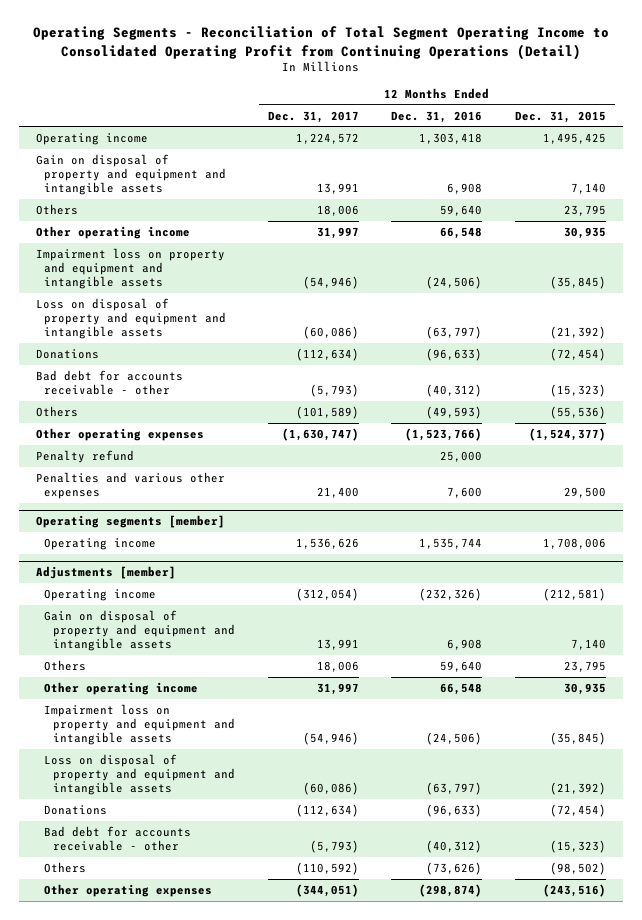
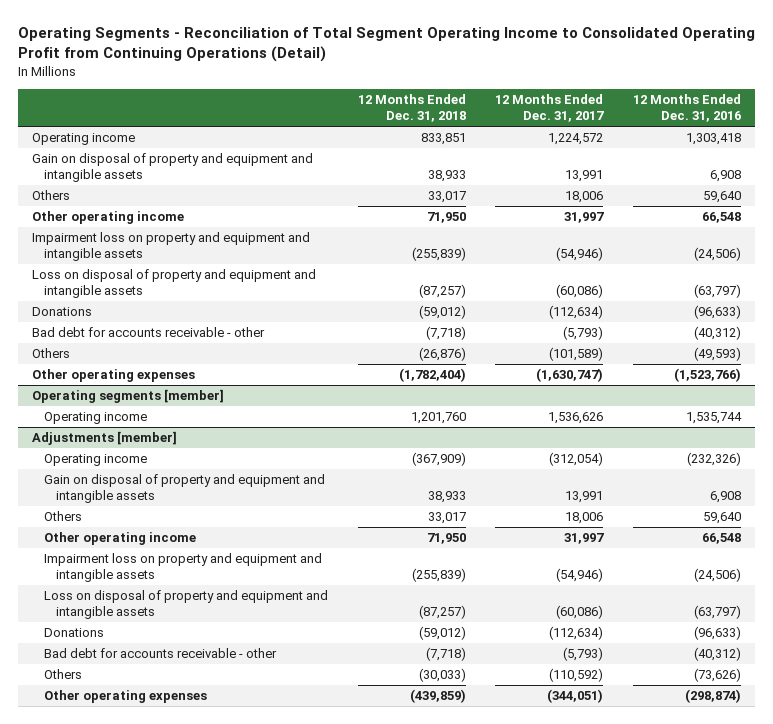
[515,110,607,123] Dec. 31, 2015 -> none
none -> [357,94,466,123] 12 Months Ended Dec. 31, 2018
[35,449,134,463] Penalty refund -> none
[35,471,225,499] Penalties and various other expenses -> none

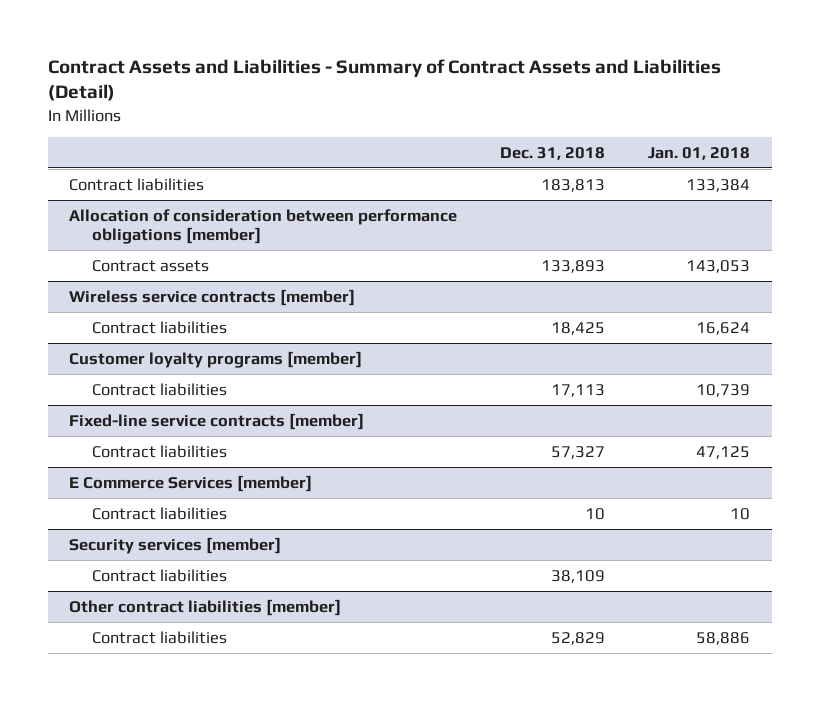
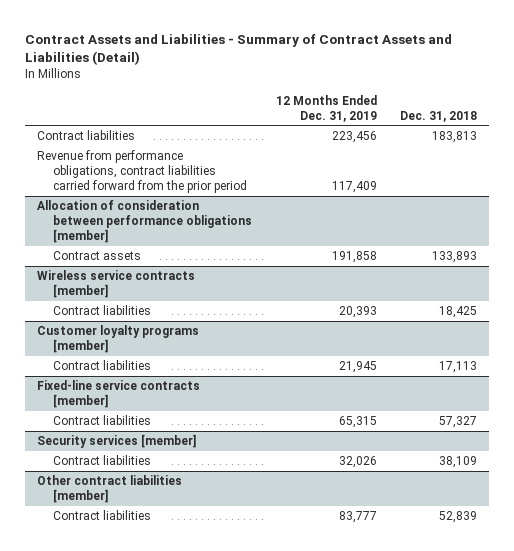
[648,146,751,160] Jan. 01, 2018 -> none
none -> [275,94,377,122] 12 Months Ended Dec. 31, 2019
none -> [36,150,248,194] Revenue from performance obligations, contract liabilities carried forward from the prior period
[69,474,313,492] E Commerce Services [member] -> none
[91,506,227,520] Contract liabilities -> none
[551,631,606,645] 52,829 -> [439,511,478,524] 52,839

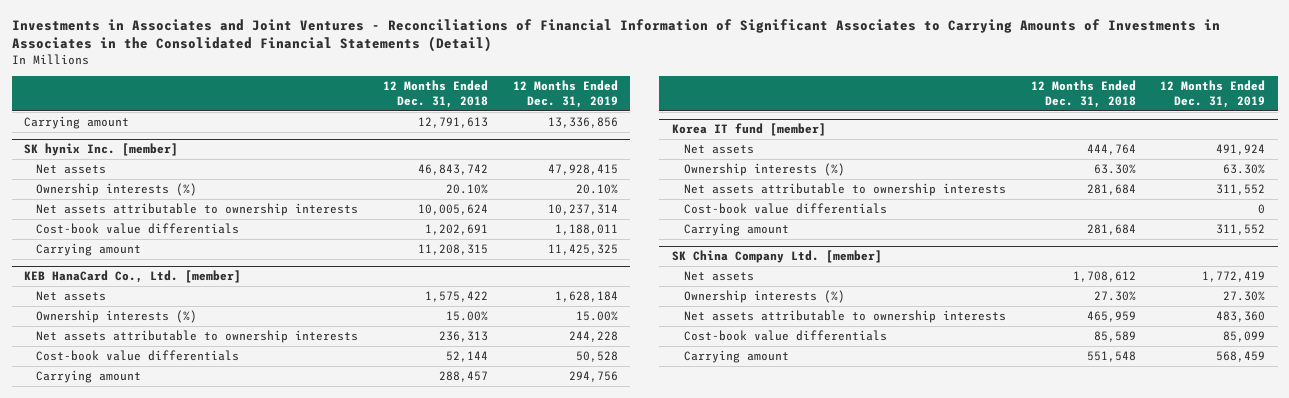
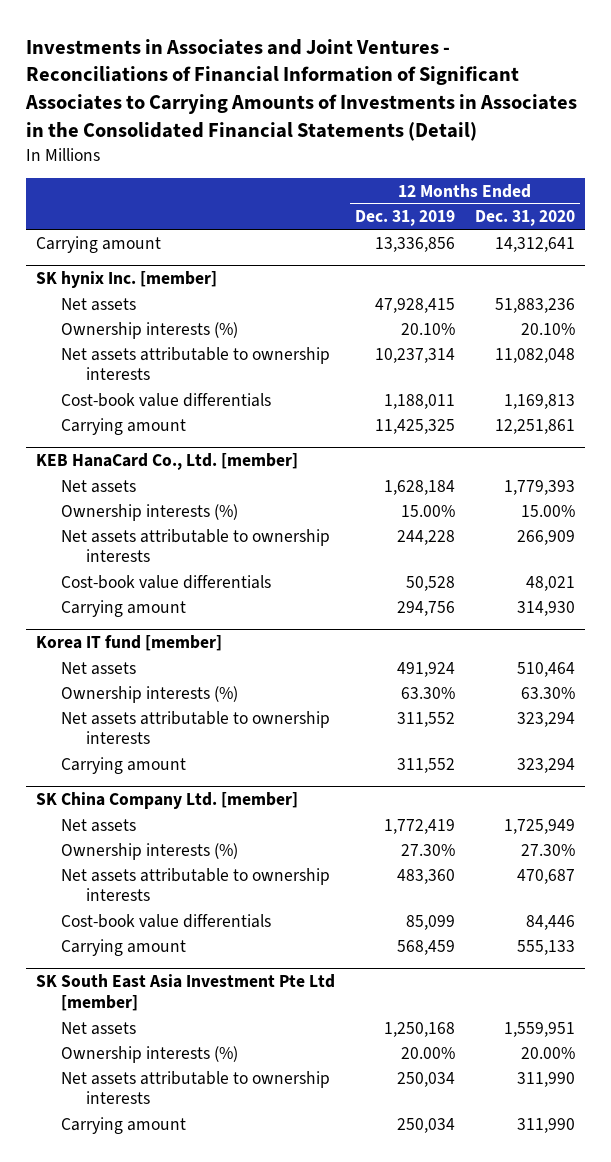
[382,80,488,108] 12 Months Ended Dec. 31, 2018 -> none
none -> [475,210,576,227] Dec. 31, 2020
[684,203,888,215] Cost-book value differentials -> none
none -> [36,974,336,1011] SK South East Asia Investment Pte Ltd [member]
none -> [61,1021,137,1035] Net assets
none -> [61,1045,239,1063] Ownership interests (%)
none -> [61,1070,331,1105] Net assets attributable to ownership interests
none -> [61,1116,187,1134] Carrying amount

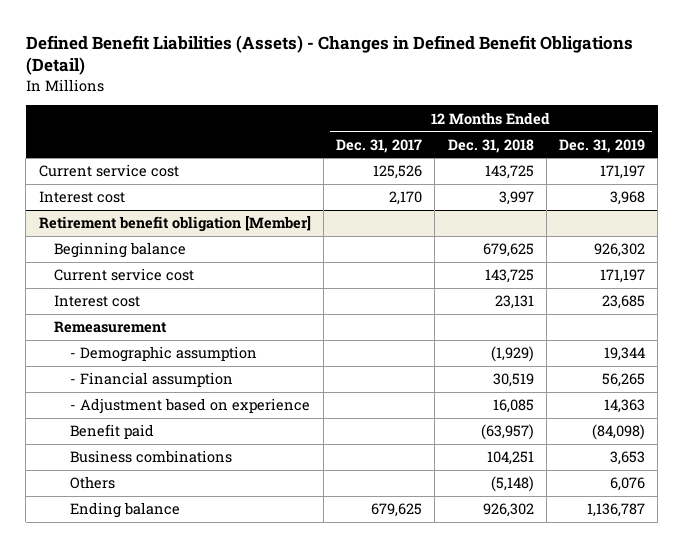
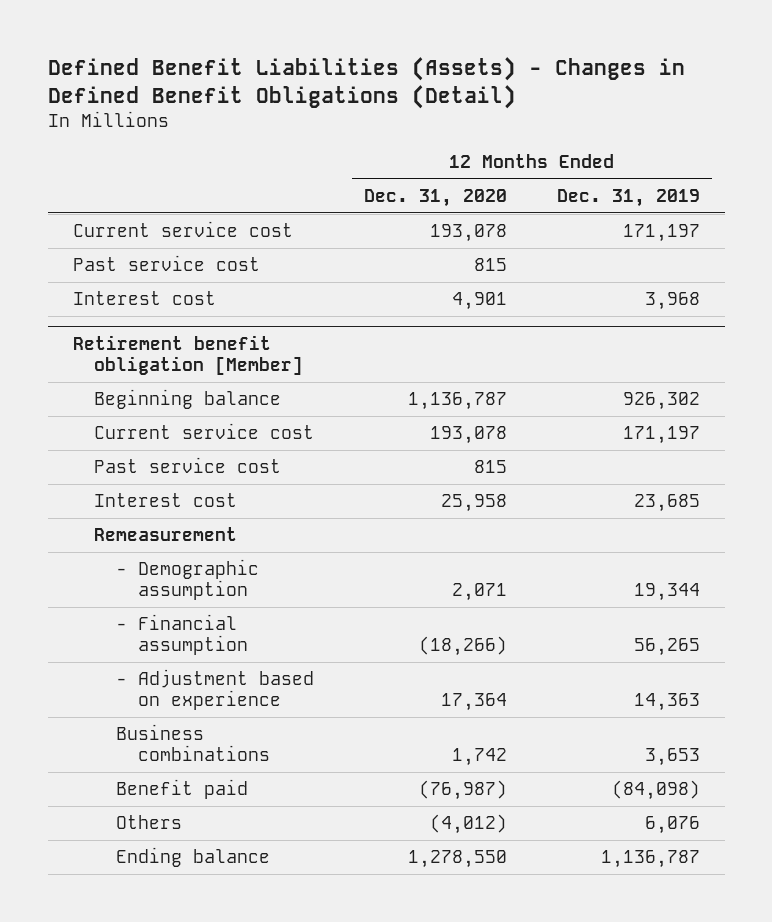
[336,138,423,153] Dec. 31, 2017 -> none
[447,138,534,153] Dec. 31, 2018 -> none
none -> [364,188,508,207] Dec. 31, 2020
none -> [72,255,260,272] Past service cost
none -> [94,457,282,474] Past service cost
[69,424,154,440] Benefit paid -> [116,779,249,800] Benefit paid

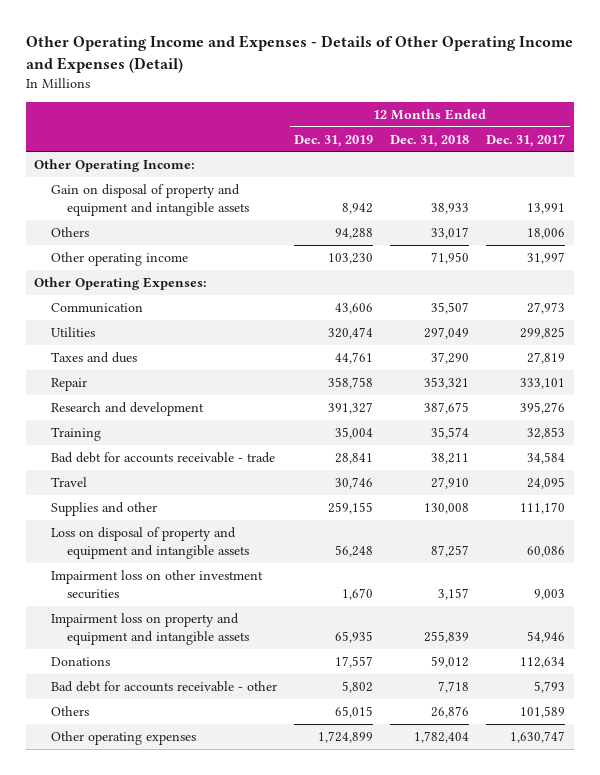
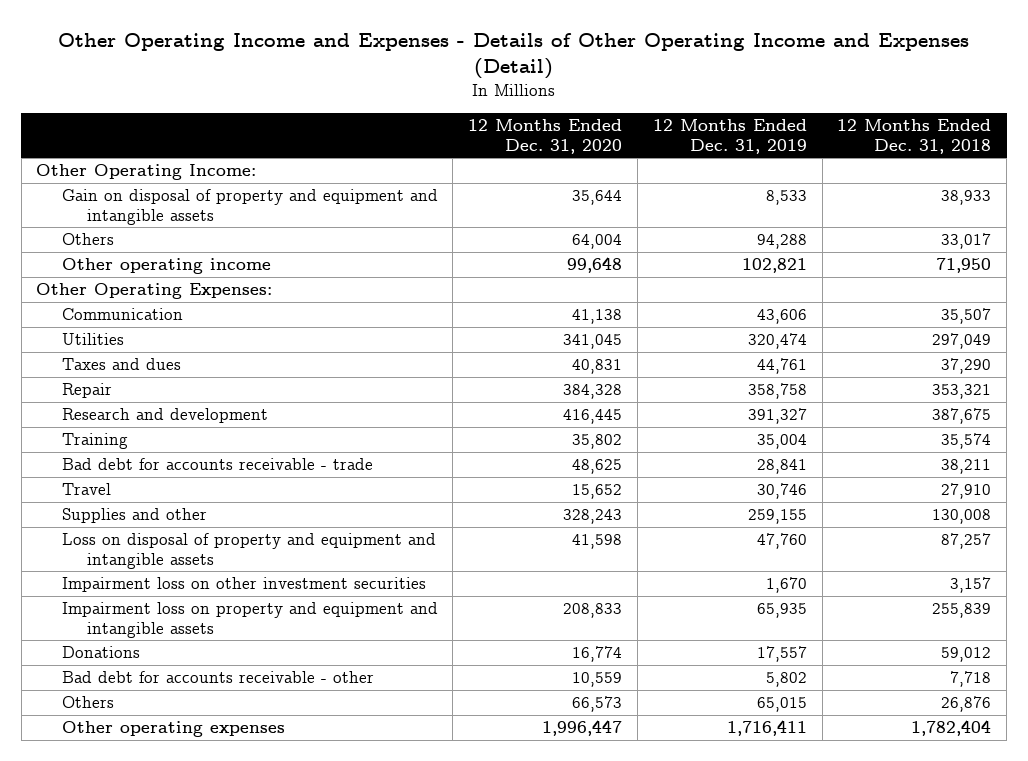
[486,133,566,147] Dec. 31, 2017 -> none
none -> [468,119,623,154] 12 Months Ended Dec. 31, 2020
[341,203,373,215] 8,942 -> [765,190,807,206] 8,533
[327,252,373,264] 103,230 -> [741,258,807,274] 102,821
[334,545,373,558] 56,248 -> [756,533,807,550] 47,760
[317,730,373,743] 1,724,899 -> [726,720,807,737] 1,716,411

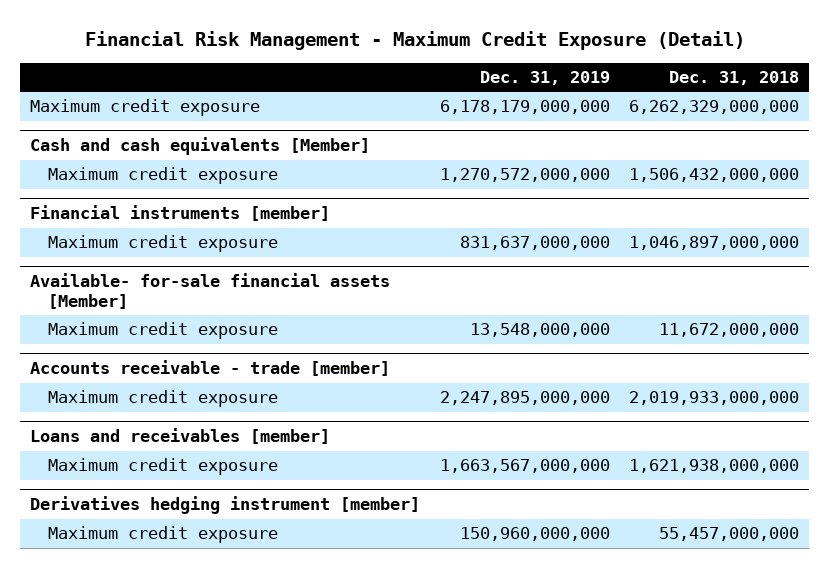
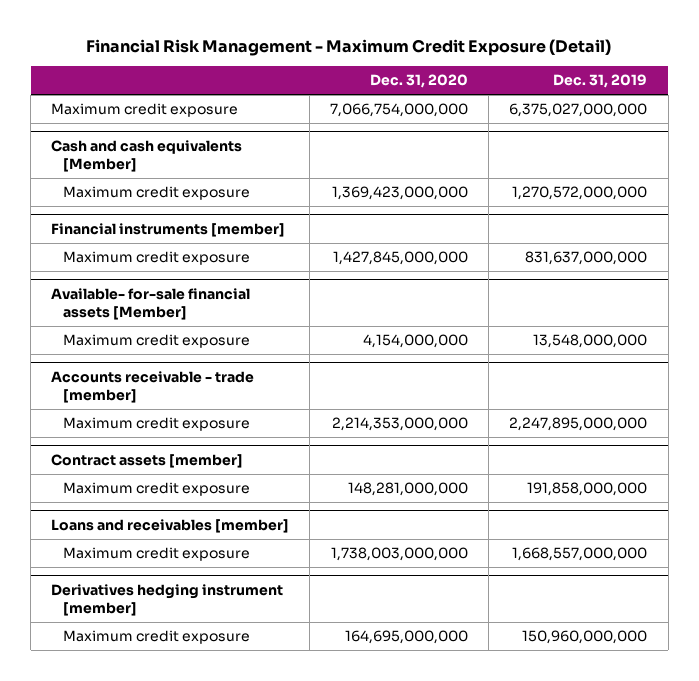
[669,71,800,86] Dec. 31, 2018 -> none
none -> [370,74,469,89] Dec. 31, 2020
[439,100,610,115] 6,178,179,000,000 -> [509,103,648,118] 6,375,027,000,000
none -> [51,454,244,469] Contract assets [member]
none -> [63,482,251,497] Maximum credit exposure
[439,459,610,474] 1,663,567,000,000 -> [512,547,648,562] 1,668,557,000,000

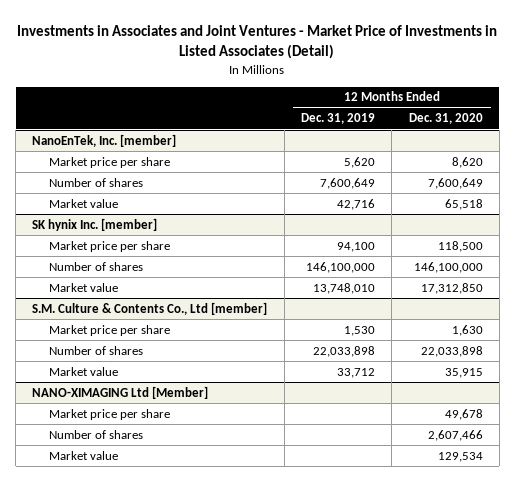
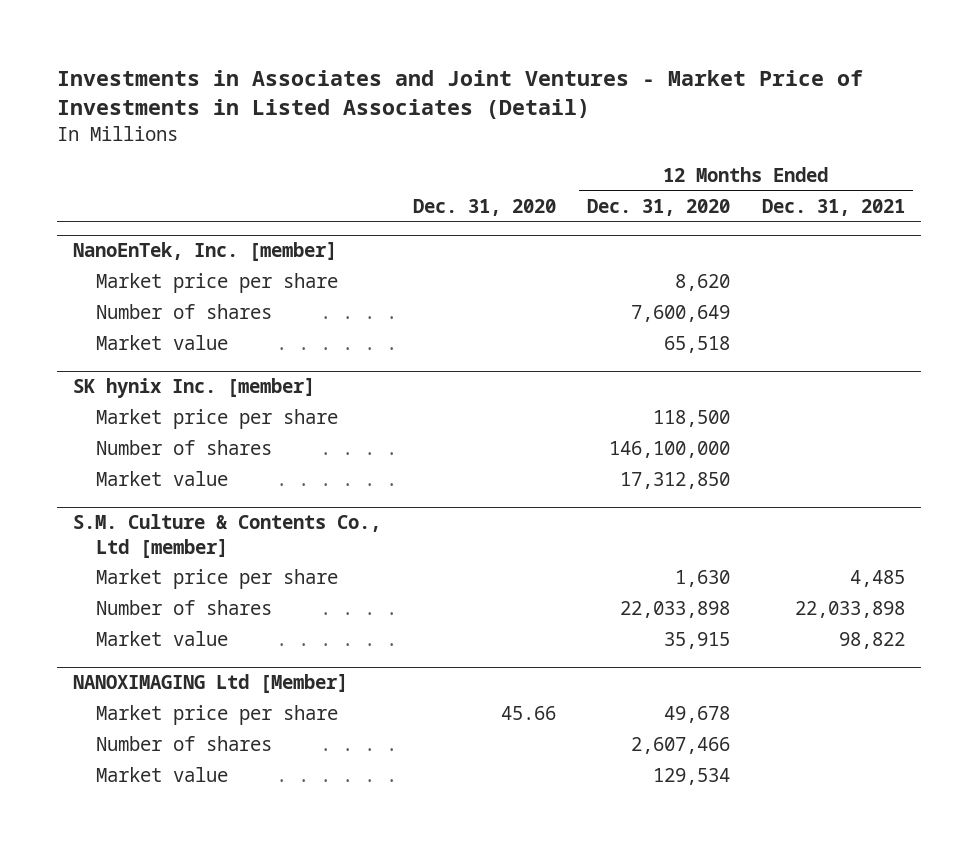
[300,113,375,125] Dec. 31, 2019 -> none
none -> [412,198,556,216] Dec. 31, 2020
none -> [762,198,906,216] Dec. 31, 2021
[32,385,209,399] NANO-XIMAGING Ltd [Member] -> [72,674,348,694] NANOXIMAGING Ltd [Member]

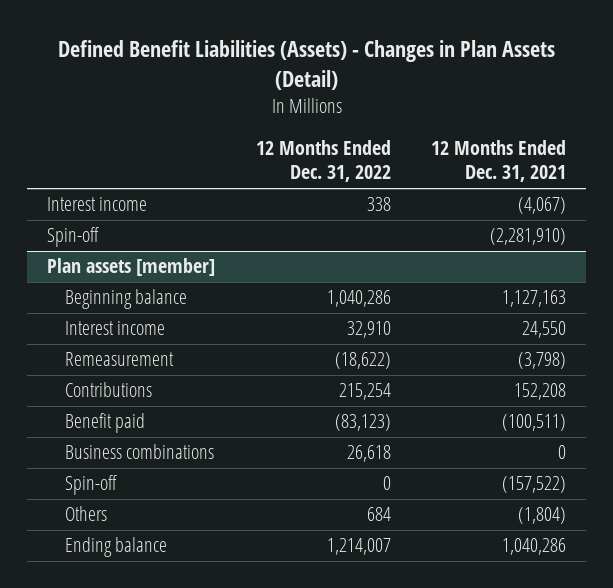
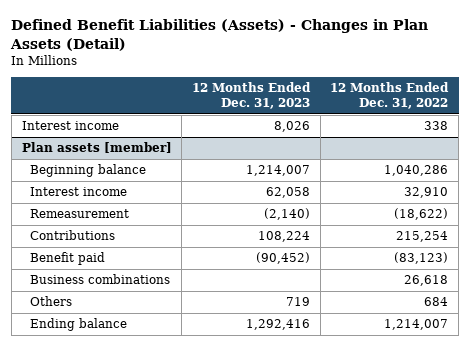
[431,139,567,183] 12 Months Ended Dec. 31, 2021 -> none
none -> [191,81,311,110] 12 Months Ended Dec. 31, 2023
[47,227,100,248] Spin-off -> none
[65,475,118,496] Spin-off -> none

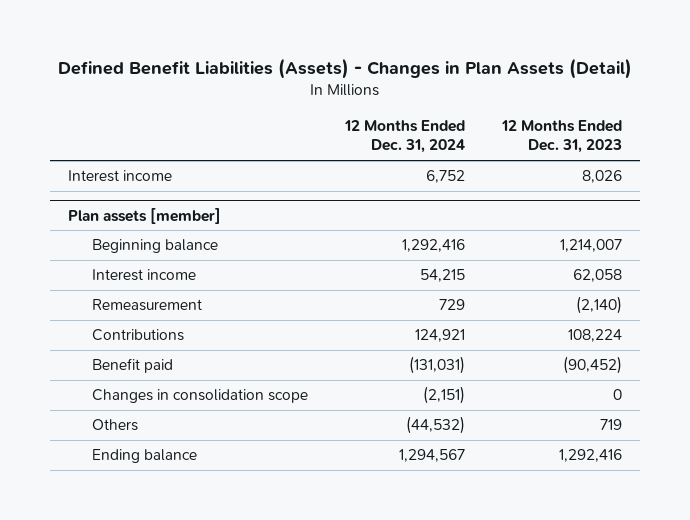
[330,81,450,110] 12 Months Ended Dec. 31, 2022 -> none
none -> [343,120,465,154] 12 Months Ended Dec. 31, 2024
[29,274,170,285] Business combinations -> none
none -> [91,389,308,404] Changes in consolidation scope

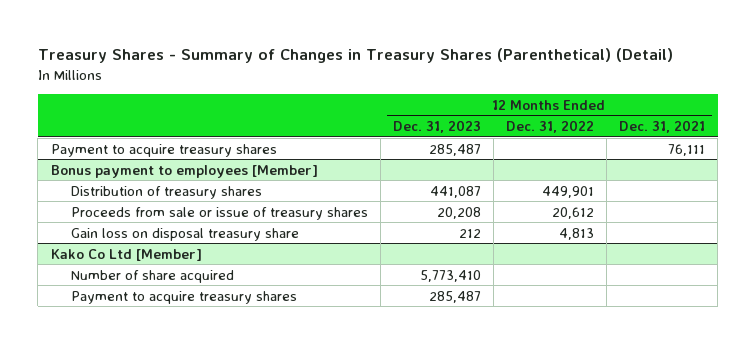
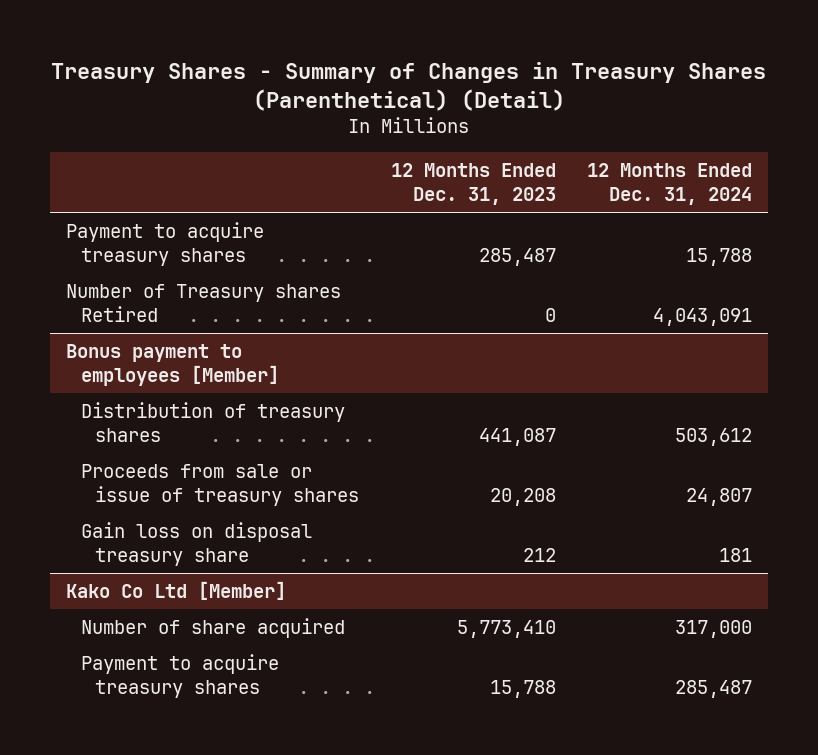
[506,120,595,134] Dec. 31, 2022 -> none
[619,120,706,134] Dec. 31, 2021 -> none
none -> [587,163,753,205] 12 Months Ended Dec. 31, 2024
none -> [66,284,342,322] Number of Treasury shares Retired
[429,290,482,303] 285,487 -> [489,679,556,698] 15,788

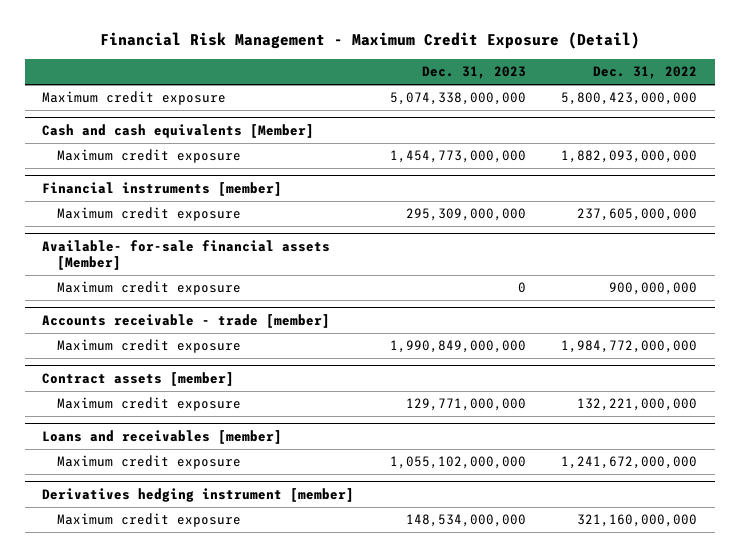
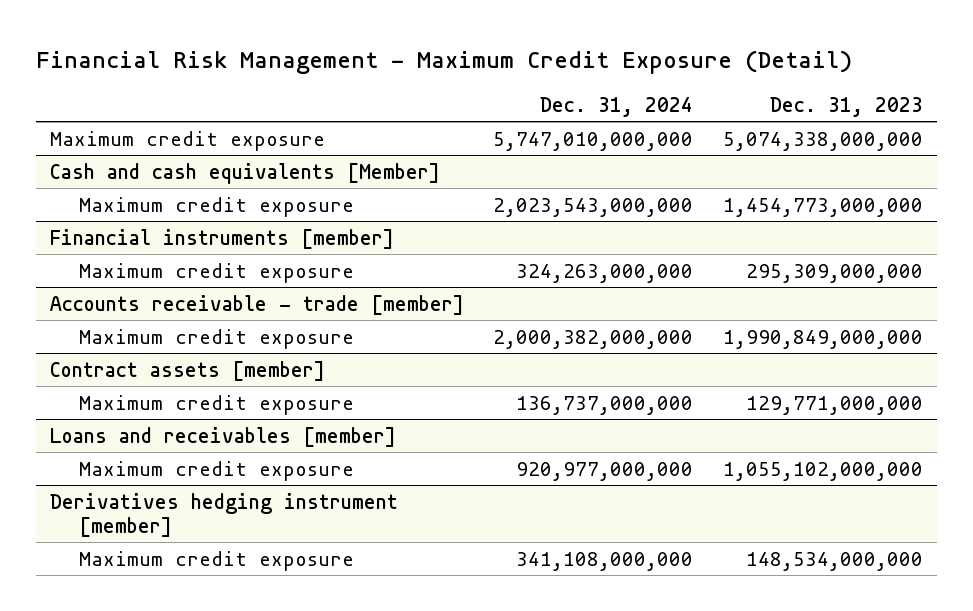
[593,66,698,80] Dec. 31, 2022 -> none
none -> [540,96,694,117] Dec. 31, 2024
[42,240,331,271] Available- for-sale financial assets [Member] -> none
[56,281,241,296] Maximum credit exposure -> none

